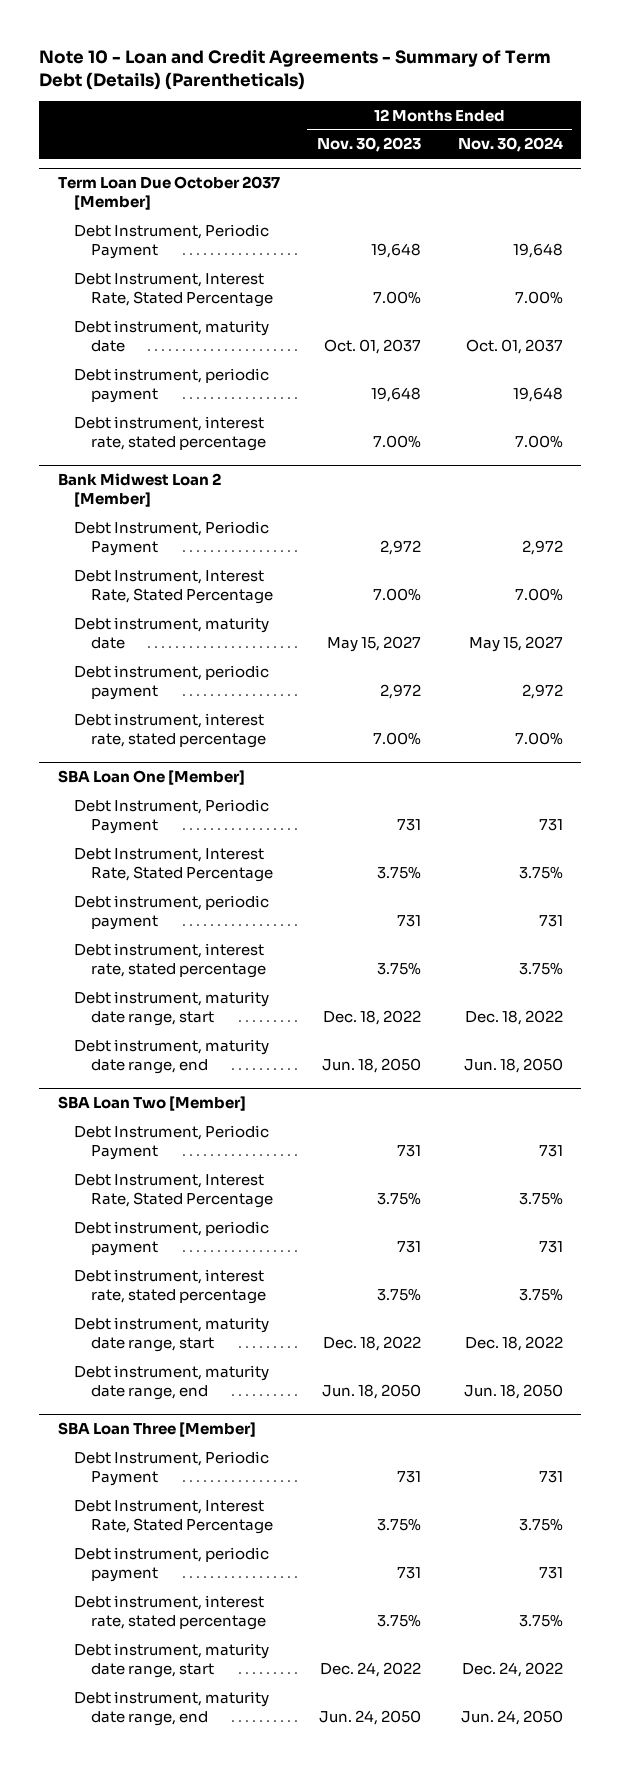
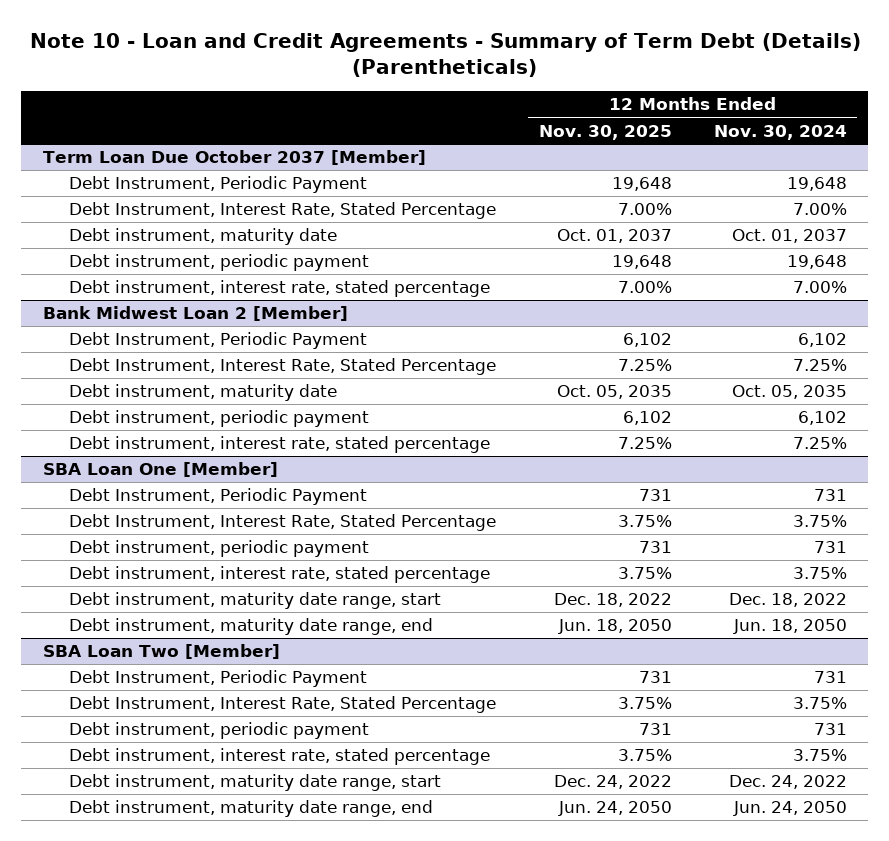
[316,137,421,153] Nov. 30, 2023 -> none
none -> [538,124,672,140] Nov. 30, 2025
[521,539,563,555] 2,972 -> [797,333,847,348] 6,102
[514,587,563,601] 7.00% -> [792,359,847,372] 7.25%
[468,635,563,652] May 15, 2027 -> [731,385,847,400] Oct. 05, 2035
[521,683,563,699] 2,972 -> [797,411,847,426] 6,102
[514,731,563,745] 7.00% -> [792,437,847,450] 7.25%
[74,1316,270,1352] Debt instrument, maturity date range, start -> none
[74,1364,270,1400] Debt instrument, maturity date range, end -> none
[57,1422,256,1438] SBA Loan Three [Member] -> none
[74,1450,270,1486] Debt Instrument, Periodic Payment -> none
[74,1499,273,1534] Debt Instrument, Interest Rate, Stated Percentage -> none
[74,1546,270,1582] Debt instrument, periodic payment -> none
[74,1594,266,1630] Debt instrument, interest rate, stated percentage -> none

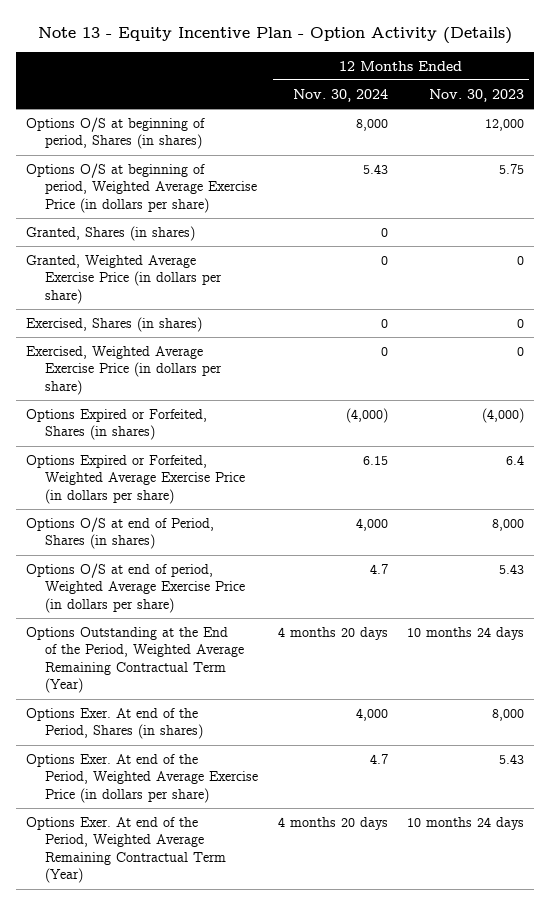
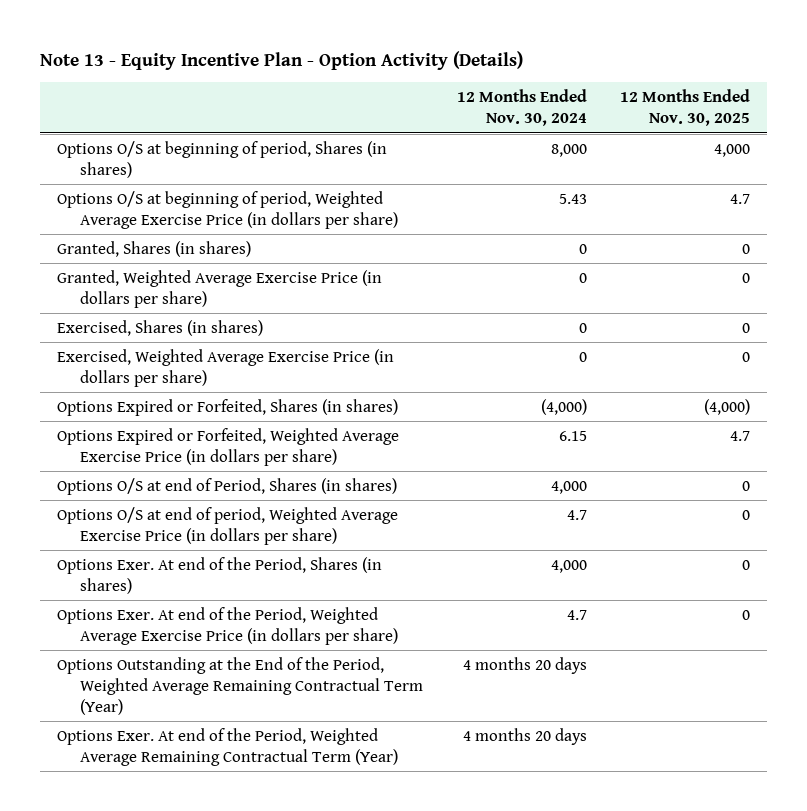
[429,88,525,102] Nov. 30, 2023 -> none
none -> [620,89,751,127] 12 Months Ended Nov. 30, 2025
[25,626,245,694] Options Outstanding at the End of the Period, Weighted Average Remaining Contractual Term (Year) -> [56,656,423,715] Options Outstanding at the End of the Period, Weighted Average Remaining Contractual Term (Year)

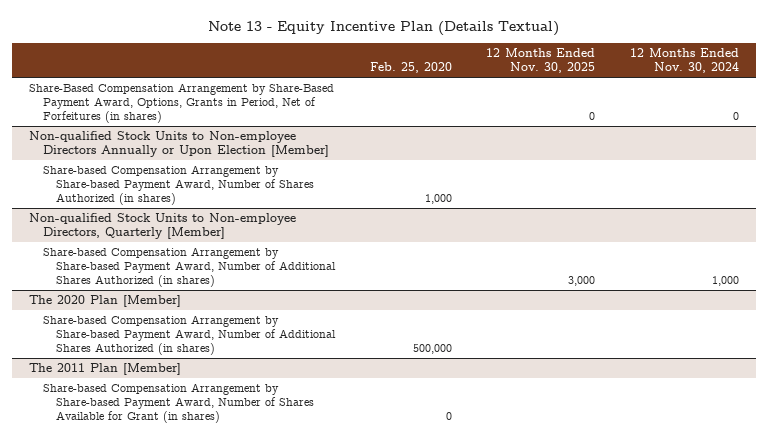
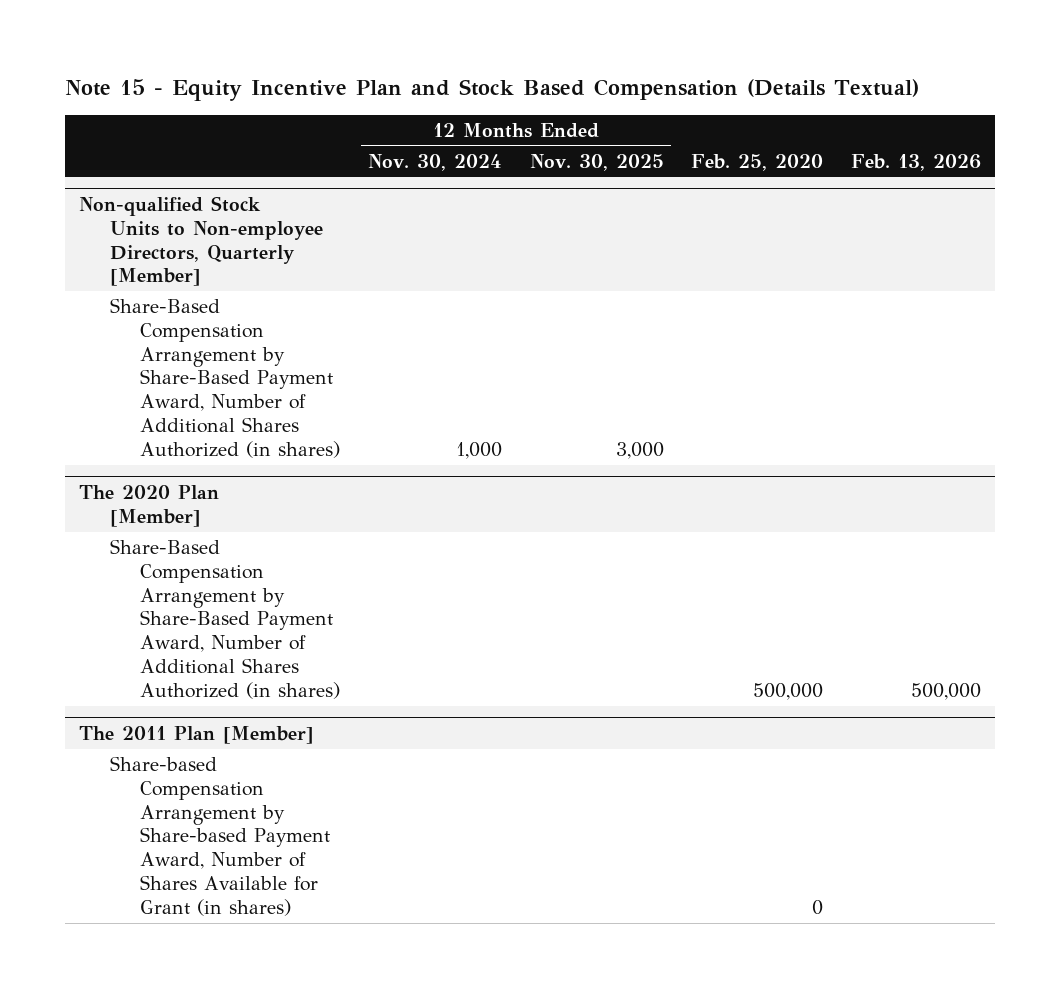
[208,20,560,36] Note 13 - Equity Incentive Plan (Details Textual) -> [65,79,920,102] Note 15 - Equity Incentive Plan and Stock Based Compensation (Details Textual)
none -> [851,153,982,171] Feb. 13, 2026
[29,83,335,124] Share-Based Compensation Arrangement by Share-Based Payment Award, Options, Grants in Period, Net of Forfeitures (in shares) -> none
[29,131,329,158] Non-qualified Stock Units to Non-employee Directors Annually or Upon Election [Member] -> none
[42,165,315,206] Share-based Compensation Arrangement by Share-based Payment Award, Number of Shares Authorized (in shares) -> none
[42,247,337,288] Share-based Compensation Arrangement by Share-based Payment Award, Number of Additional Shares Authorized (in shares) -> [109,298,341,458] Share-Based Compensation Arrangement by Share-Based Payment Award, Number of Additional Shares Authorized (in shares)
[42,315,337,356] Share-based Compensation Arrangement by Share-based Payment Award, Number of Additional Shares Authorized (in shares) -> [109,539,341,699] Share-Based Compensation Arrangement by Share-Based Payment Award, Number of Additional Shares Authorized (in shares)

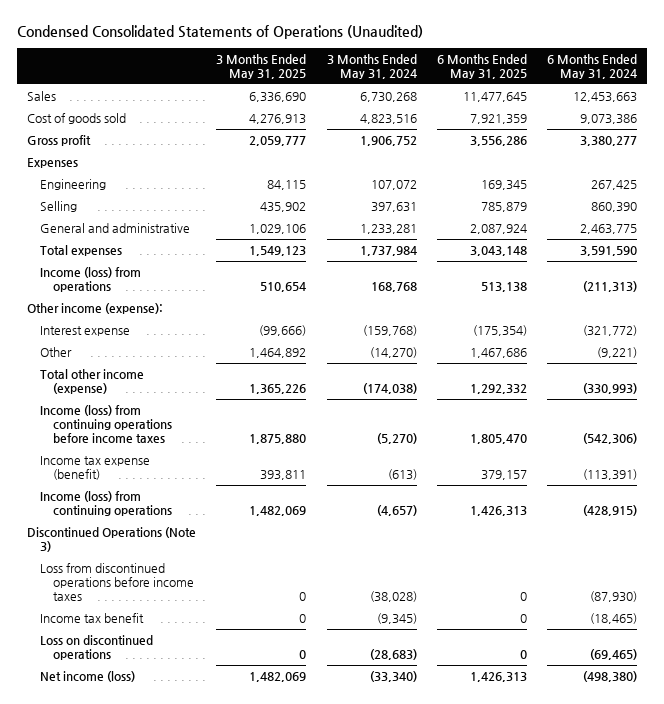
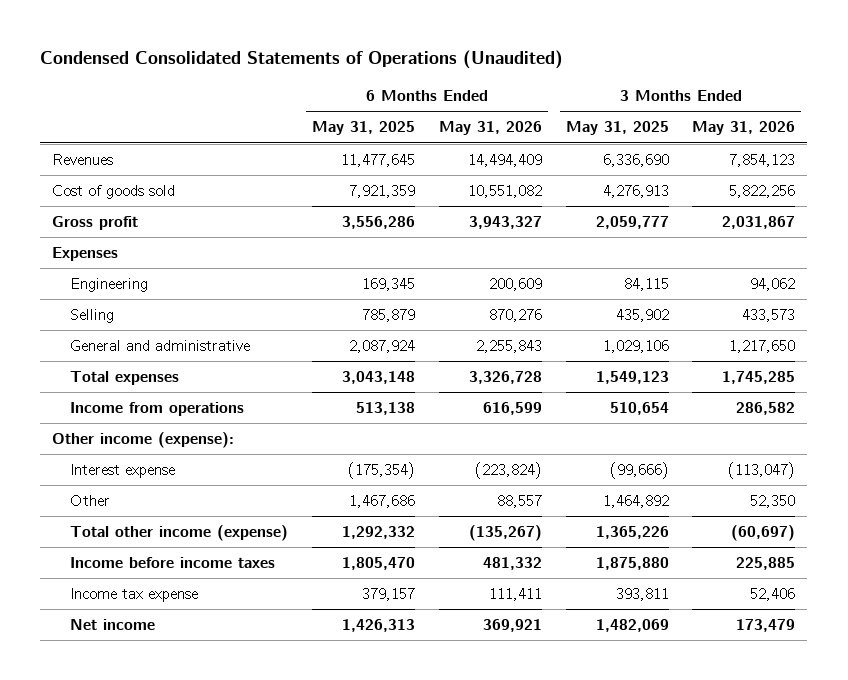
[326,53,417,80] 3 Months Ended May 31, 2024 -> none
[547,53,638,80] 6 Months Ended May 31, 2024 -> none
none -> [438,121,542,136] May 31, 2026
none -> [692,121,796,136] May 31, 2026
[26,91,56,102] Sales -> [52,154,114,166] Revenues
[40,267,142,293] Income (loss) from operations -> [70,402,245,417] Income from operations
[40,491,173,517] Income (loss) from continuing operations -> none
[26,527,196,553] Discontinued Operations (Note 3) -> none
[40,563,195,602] Loss from discontinued operations before income taxes -> none
[40,613,145,624] Income tax benefit -> none
[40,635,154,661] Loss on discontinued operations -> none
[40,405,173,444] Income (loss) from continuing operations before income taxes -> [70,557,276,569] Income before income taxes
[40,456,151,481] Income tax expense (benefit) -> [70,588,199,603] Income tax expense
[40,671,136,683] Net income (loss) -> [70,619,156,631] Net income

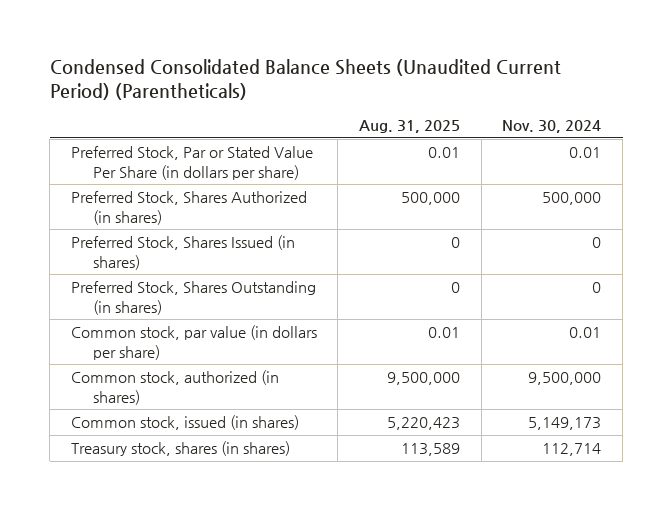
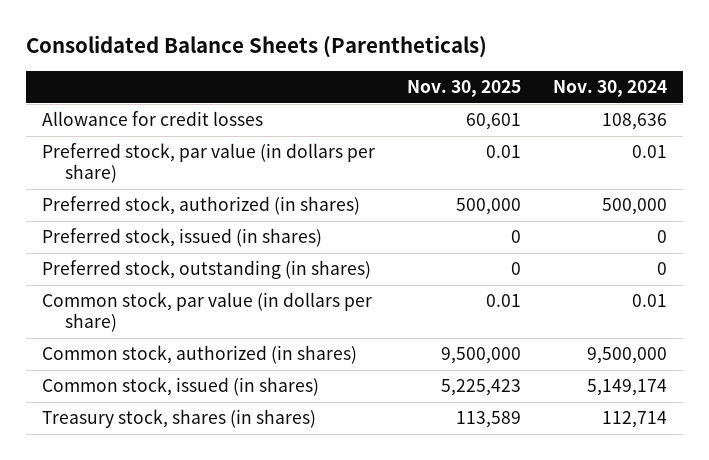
[49,59,561,100] Condensed Consolidated Balance Sheets (Unaudited Current Period) (Parentheticals) -> [25,35,487,59] Consolidated Balance Sheets (Parentheticals)
[359,119,461,133] Aug. 31, 2025 -> none
none -> [407,80,522,98] Nov. 30, 2025
none -> [41,111,263,127] Allowance for credit losses
[70,146,313,180] Preferred Stock, Par or Stated Value Per Share (in dollars per share) -> [41,143,375,184] Preferred stock, par value (in dollars per share)
[70,191,307,225] Preferred Stock, Shares Authorized (in shares) -> [41,196,360,216] Preferred stock, authorized (in shares)
[70,235,295,270] Preferred Stock, Shares Issued (in shares) -> [41,228,322,248] Preferred stock, issued (in shares)
[70,281,316,315] Preferred Stock, Shares Outstanding (in shares) -> [41,260,371,280] Preferred stock, outstanding (in shares)
[528,417,602,431] 5,149,173 -> [587,379,668,397] 5,149,174

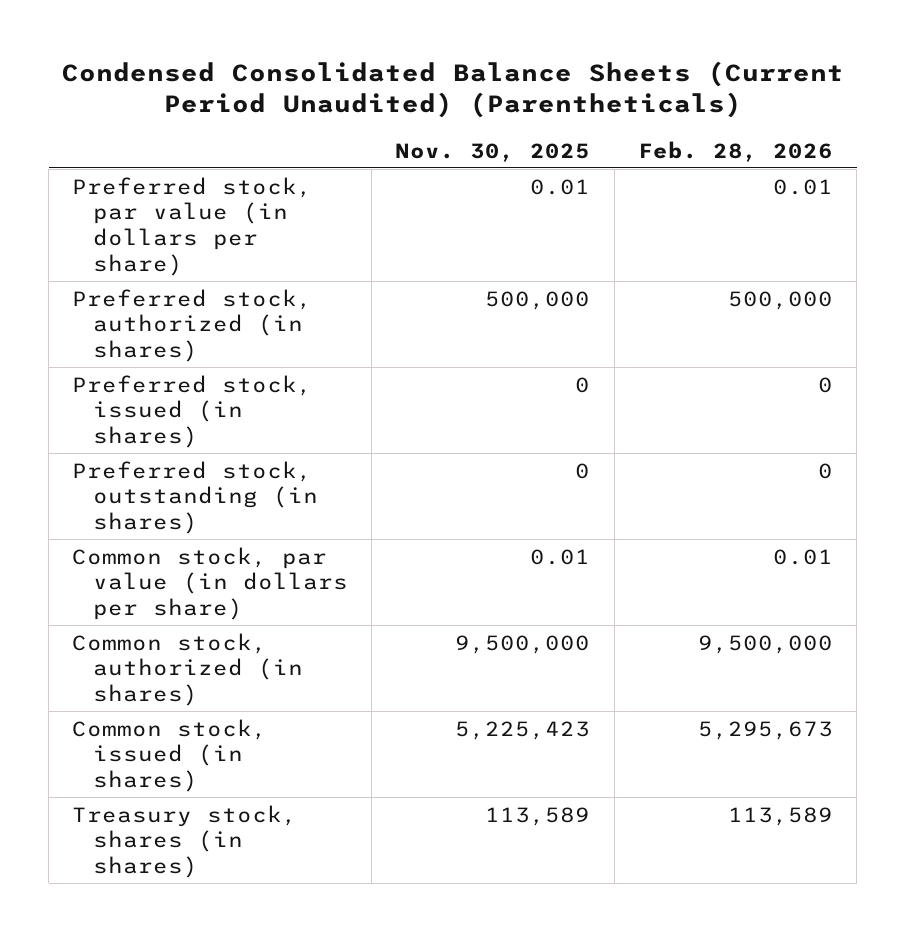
[25,35,487,59] Consolidated Balance Sheets (Parentheticals) -> [61,60,844,119] Condensed Consolidated Balance Sheets (Current Period Unaudited) (Parentheticals)
[553,80,668,98] Nov. 30, 2024 -> none
none -> [637,140,833,162] Feb. 28, 2026
[41,111,263,127] Allowance for credit losses -> none

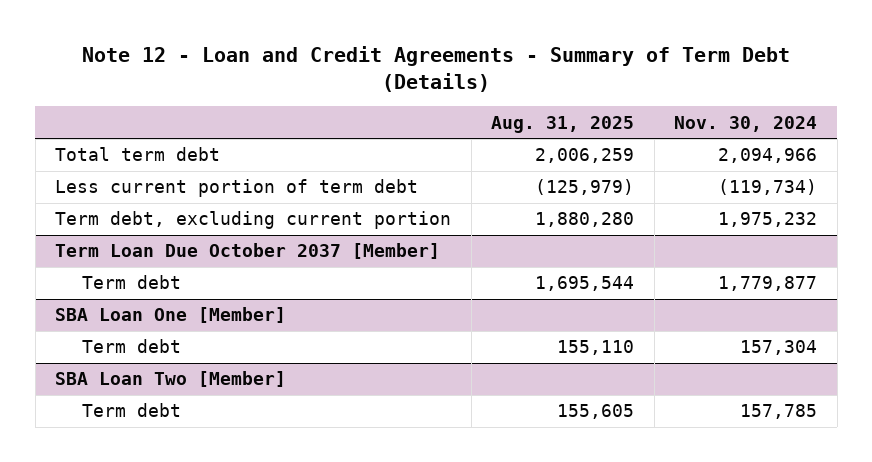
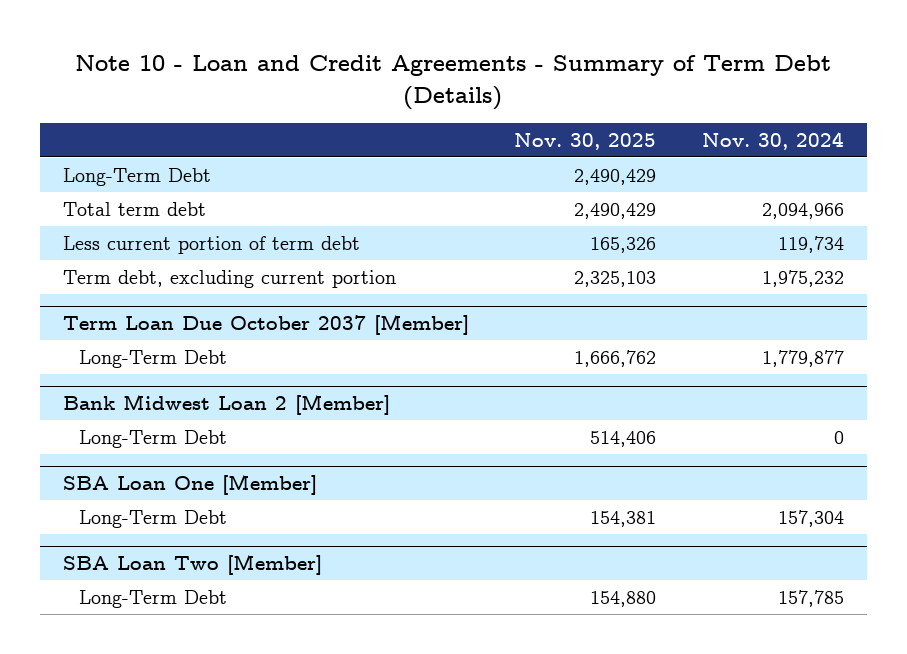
[82,45,791,92] Note 12 - Loan and Credit Agreements - Summary of Term Debt (Details) -> [75,55,832,110] Note 10 - Loan and Credit Agreements - Summary of Term Debt (Details)
[491,115,635,133] Aug. 31, 2025 -> none
none -> [514,132,657,150] Nov. 30, 2025
none -> [62,167,211,186] Long-Term Debt
[718,179,818,196] (119,734) -> [778,235,845,253] 119,734
[82,275,182,290] Term debt -> [79,349,228,368] Long-Term Debt
none -> [62,394,390,416] Bank Midwest Loan 2 [Member]
none -> [79,429,228,448] Long-Term Debt
[82,339,182,354] Term debt -> [79,509,228,528] Long-Term Debt
[82,403,182,418] Term debt -> [79,589,228,608] Long-Term Debt

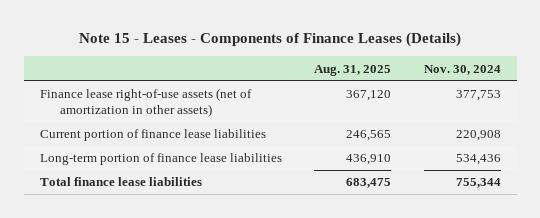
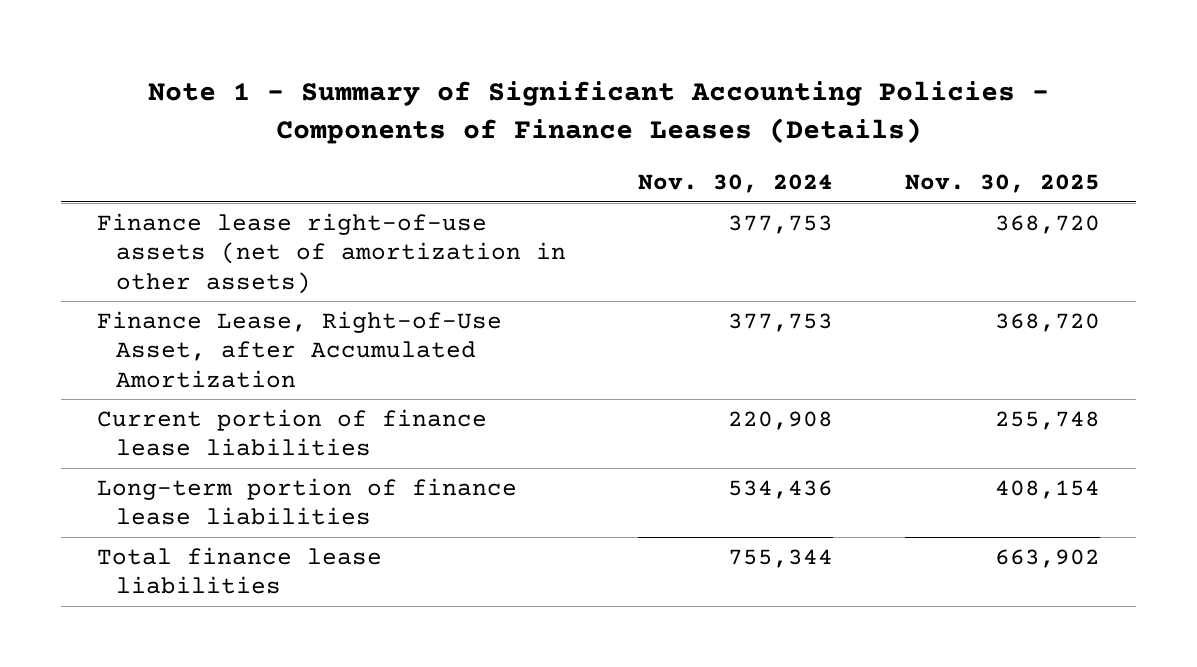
[79,32,462,48] Note 15 - Leases - Components of Finance Leases (Details) -> [147,80,1049,145] Note 1 - Summary of Significant Accounting Policies - Components of Finance Leases (Details)
[314,64,392,76] Aug. 31, 2025 -> none
none -> [904,174,1100,194] Nov. 30, 2025
none -> [97,310,503,389] Finance Lease, Right-of-Use Asset, after Accumulated Amortization

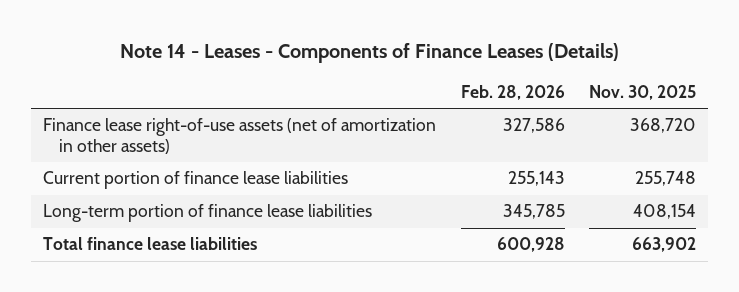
[147,80,1049,145] Note 1 - Summary of Significant Accounting Policies - Components of Finance Leases (Details) -> [119,43,619,64] Note 14 - Leases - Components of Finance Leases (Details)
[638,174,834,194] Nov. 30, 2024 -> none
none -> [460,84,565,100] Feb. 28, 2026
[97,310,503,389] Finance Lease, Right-of-Use Asset, after Accumulated Amortization -> none

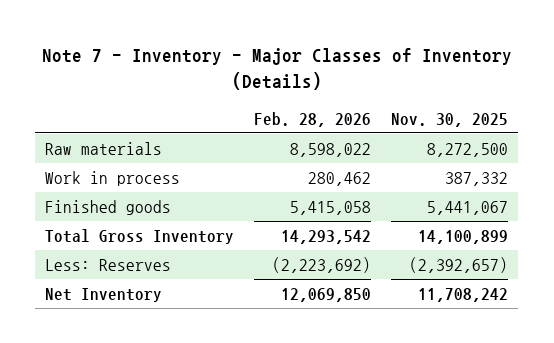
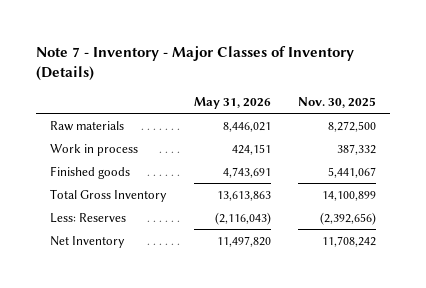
[254,111,372,127] Feb. 28, 2026 -> none
none -> [193,97,271,110] May 31, 2026
[409,256,509,273] (2,392,657) -> [320,211,377,225] (2,392,656)

